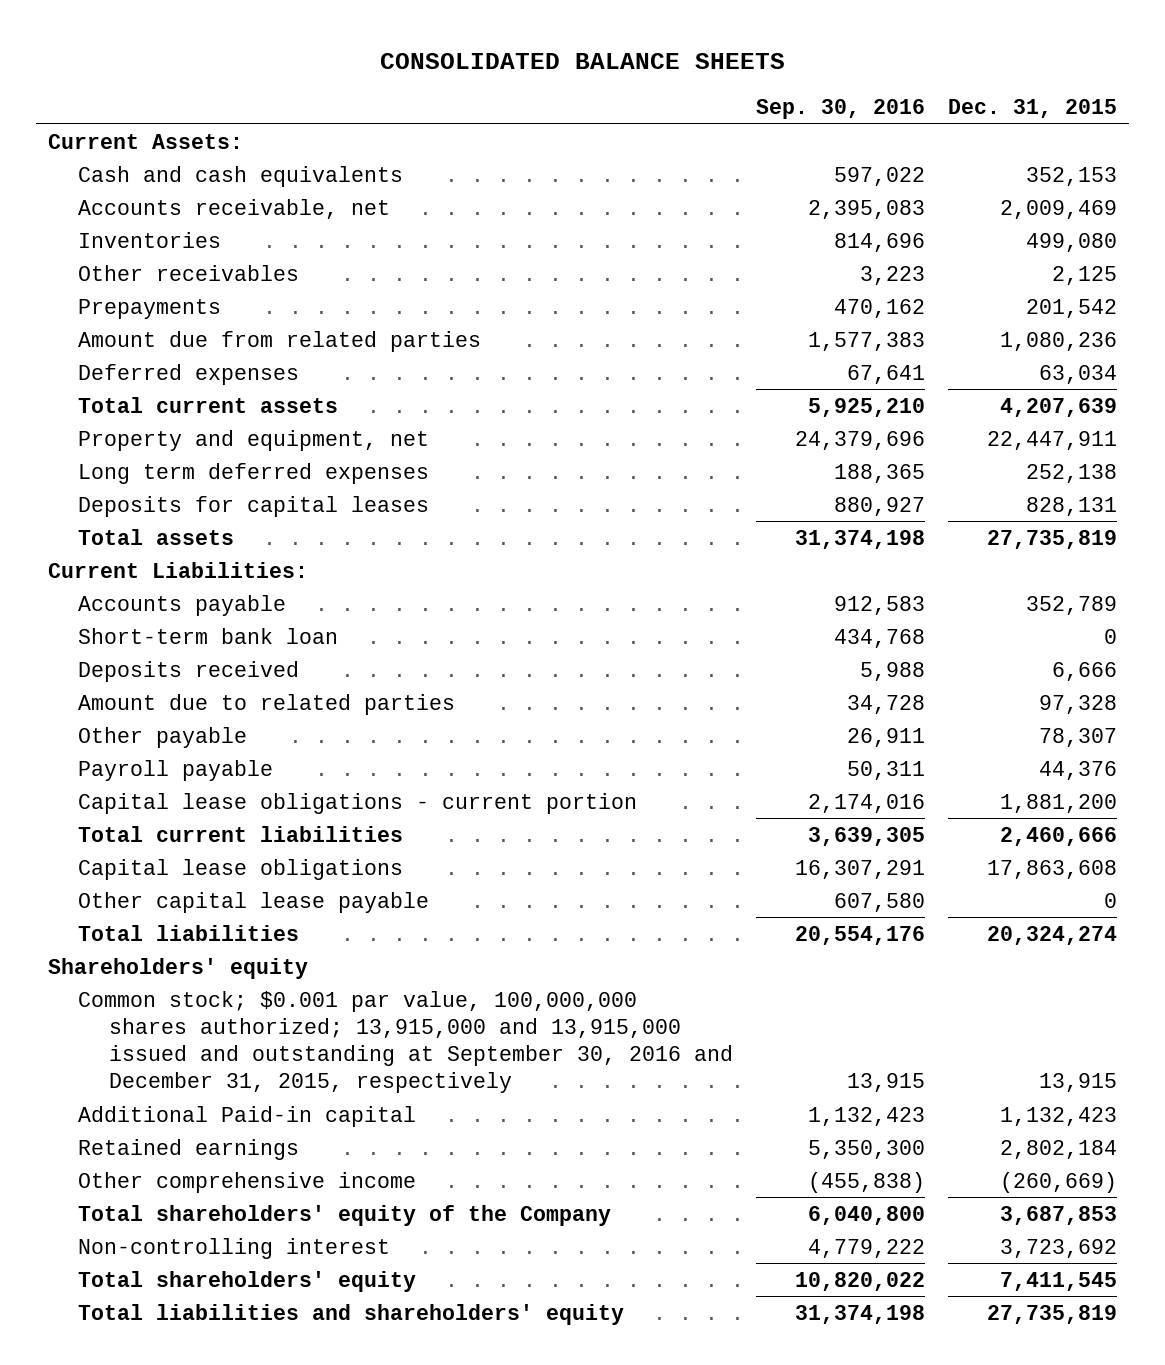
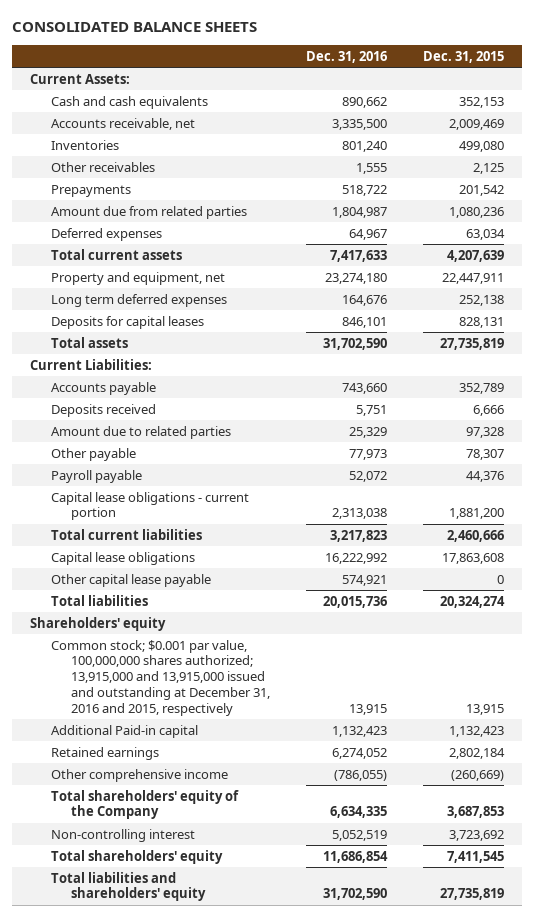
[756,99,926,120] Sep. 30, 2016 -> none
none -> [306,50,388,63] Dec. 31, 2016
[78,627,339,644] Short-term bank loan -> none
[78,990,733,1094] Common stock; $0.001 par value, 100,000,000 shares authorized; 13,915,000 and 13,915,000 issued and outstanding at September 30, 2016 and December 31, 2015, respectively -> [50,639,271,716] Common stock; $0.001 par value, 100,000,000 shares authorized; 13,915,000 and 13,915,000 issued and outstanding at December 31, 2016 and 2015, respectively

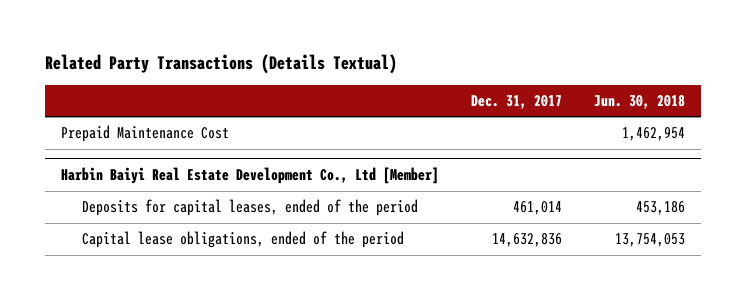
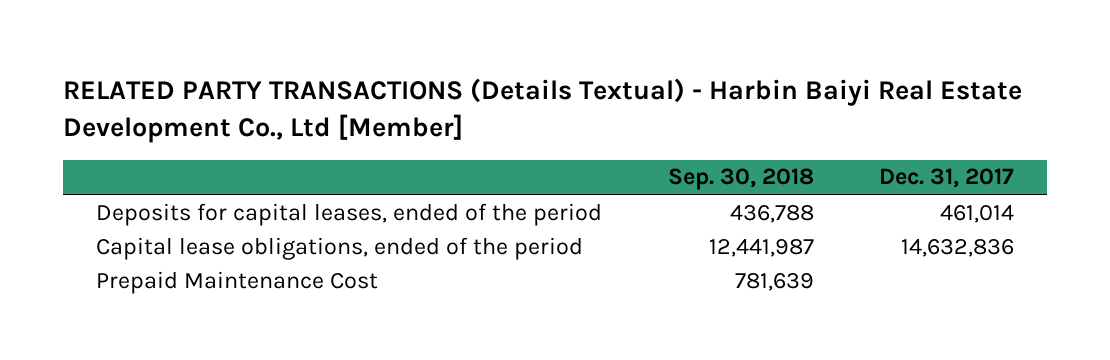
[45,54,398,75] Related Party Transactions (Details Textual) -> [62,78,1022,144] RELATED PARTY TRANSACTIONS (Details Textual) - Harbin Baiyi Real Estate Development Co., Ltd [Member]
[593,94,685,109] Jun. 30, 2018 -> none
none -> [667,168,814,191] Sep. 30, 2018
[61,167,440,185] Harbin Baiyi Real Estate Development Co., Ltd [Member] -> none
[61,125,230,143] Prepaid Maintenance Cost -> [95,270,378,294] Prepaid Maintenance Cost

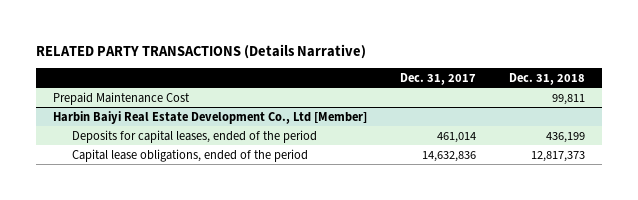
[62,78,1022,144] RELATED PARTY TRANSACTIONS (Details Textual) - Harbin Baiyi Real Estate Development Co., Ltd [Member] -> [36,43,367,59] RELATED PARTY TRANSACTIONS (Details Narrative)
[667,168,814,191] Sep. 30, 2018 -> none
none -> [509,72,586,85] Dec. 31, 2018
[95,270,378,294] Prepaid Maintenance Cost -> [52,91,190,105] Prepaid Maintenance Cost
none -> [52,110,367,124] Harbin Baiyi Real Estate Development Co., Ltd [Member]

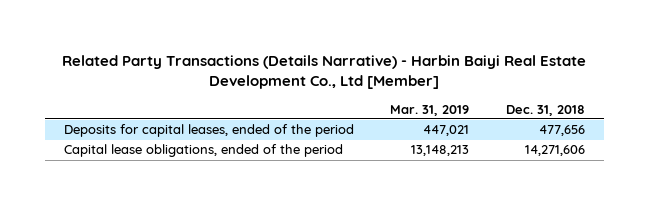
[36,43,367,59] RELATED PARTY TRANSACTIONS (Details Narrative) -> [62,54,587,90] Related Party Transactions (Details Narrative) - Harbin Baiyi Real Estate Development Co., Ltd [Member]
[399,72,476,85] Dec. 31, 2017 -> none
none -> [390,104,470,116] Mar. 31, 2019
[52,91,190,105] Prepaid Maintenance Cost -> none
[52,110,367,124] Harbin Baiyi Real Estate Development Co., Ltd [Member] -> none
[546,131,586,143] 436,199 -> [539,125,586,137] 477,656
[531,150,586,162] 12,817,373 -> [525,145,586,157] 14,271,606

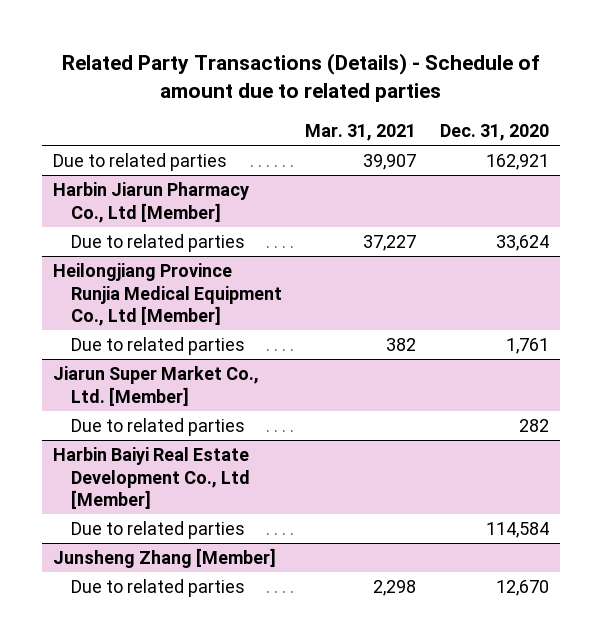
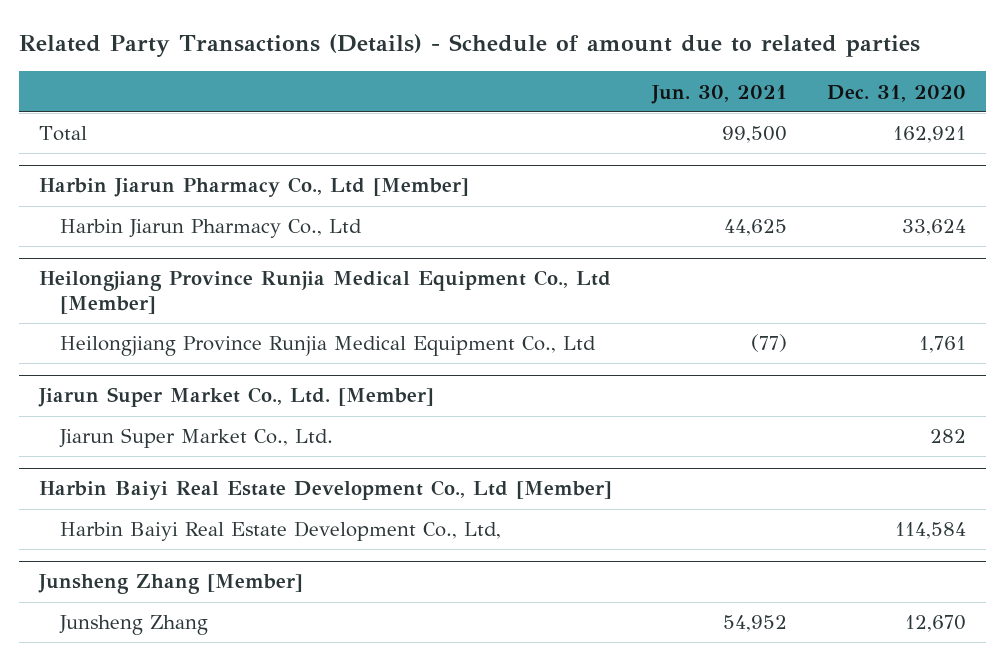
[305,124,417,142] Mar. 31, 2021 -> none
none -> [651,84,788,104] Jun. 30, 2021
[53,152,228,171] Due to related parties -> [39,126,88,142] Total
[70,233,245,252] Due to related parties -> [60,219,363,239] Harbin Jiarun Pharmacy Co., Ltd
[70,336,245,355] Due to related parties -> [60,336,597,357] Heilongjiang Province Runjia Medical Equipment Co., Ltd
[70,417,245,436] Due to related parties -> [59,428,334,449] Jiarun Super Market Co., Ltd.
[70,520,245,539] Due to related parties -> [60,521,502,542] Harbin Baiyi Real Estate Development Co., Ltd,
[70,578,245,597] Due to related parties -> [59,615,209,636] Junsheng Zhang

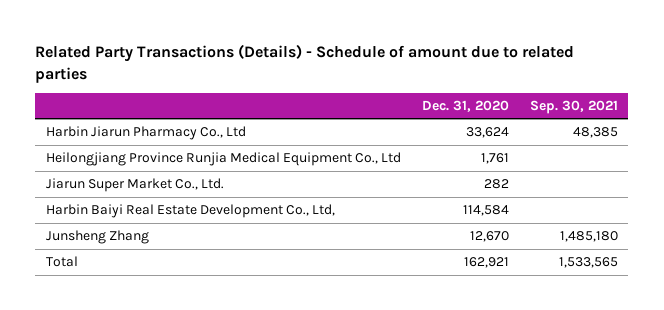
[651,84,788,104] Jun. 30, 2021 -> none
none -> [529,99,618,114] Sep. 30, 2021
[39,177,470,198] Harbin Jiarun Pharmacy Co., Ltd [Member] -> none
[39,270,612,314] Heilongjiang Province Runjia Medical Equipment Co., Ltd [Member] -> none
[38,387,435,408] Jiarun Super Market Co., Ltd. [Member] -> none
[39,480,613,501] Harbin Baiyi Real Estate Development Co., Ltd [Member] -> none
[38,574,304,595] Junsheng Zhang [Member] -> none
[39,126,88,142] Total -> [45,256,78,268] Total

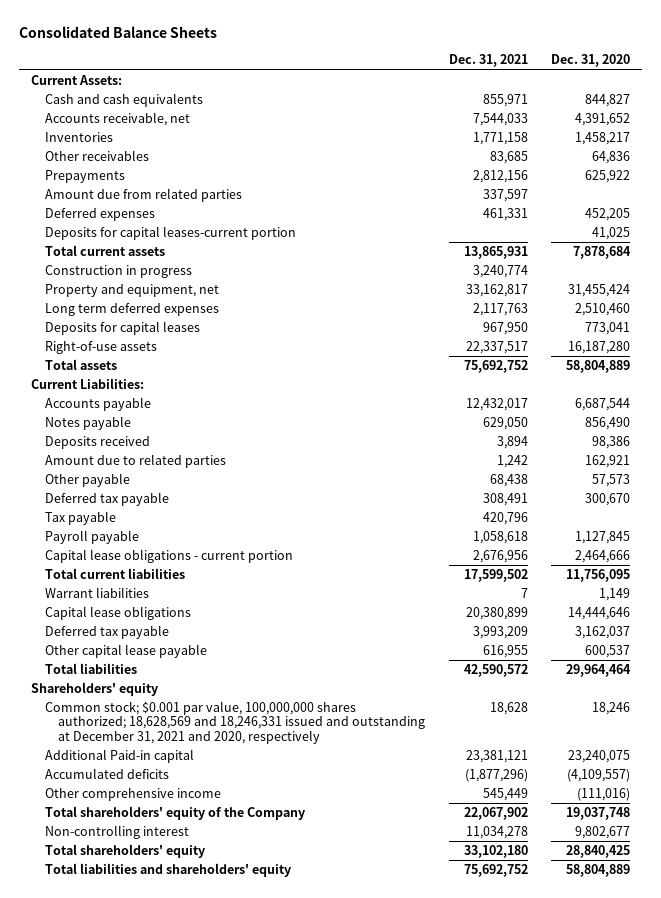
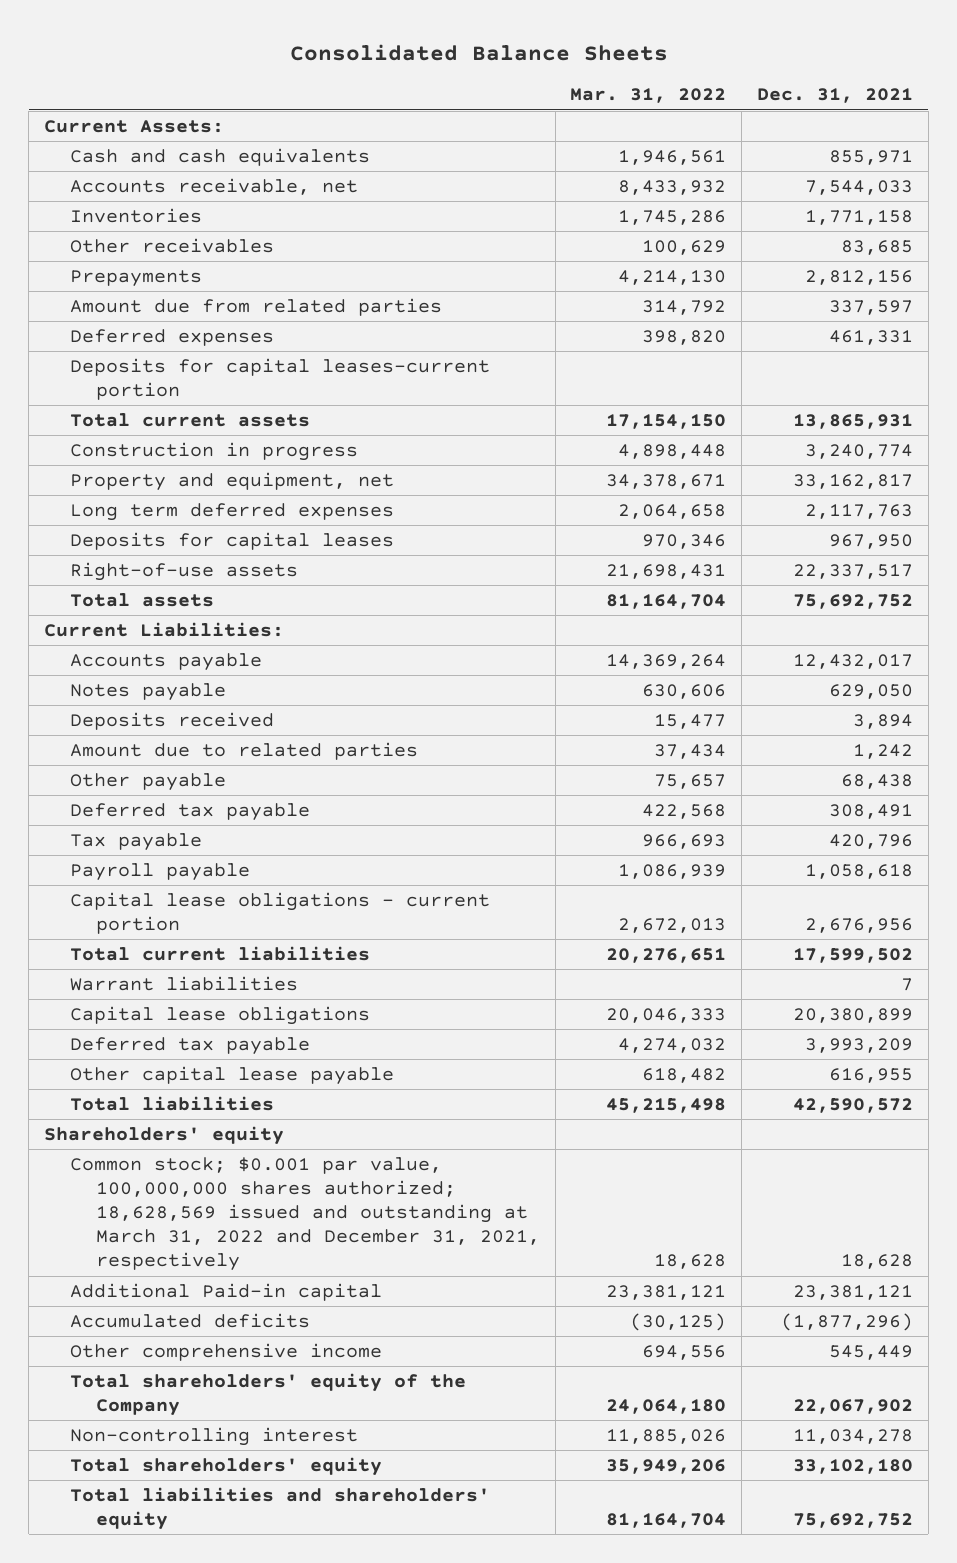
[551,54,631,68] Dec. 31, 2020 -> none
none -> [570,88,727,104] Mar. 31, 2022
[44,701,426,744] Common stock; $0.001 par value, 100,000,000 shares authorized; 18,628,569 and 18,246,331 issued and outstanding at December 31, 2021 and 2020, respectively -> [70,1156,540,1272] Common stock; $0.001 par value, 100,000,000 shares authorized; 18,628,569 issued and outstanding at March 31, 2022 and December 31, 2021, respectively

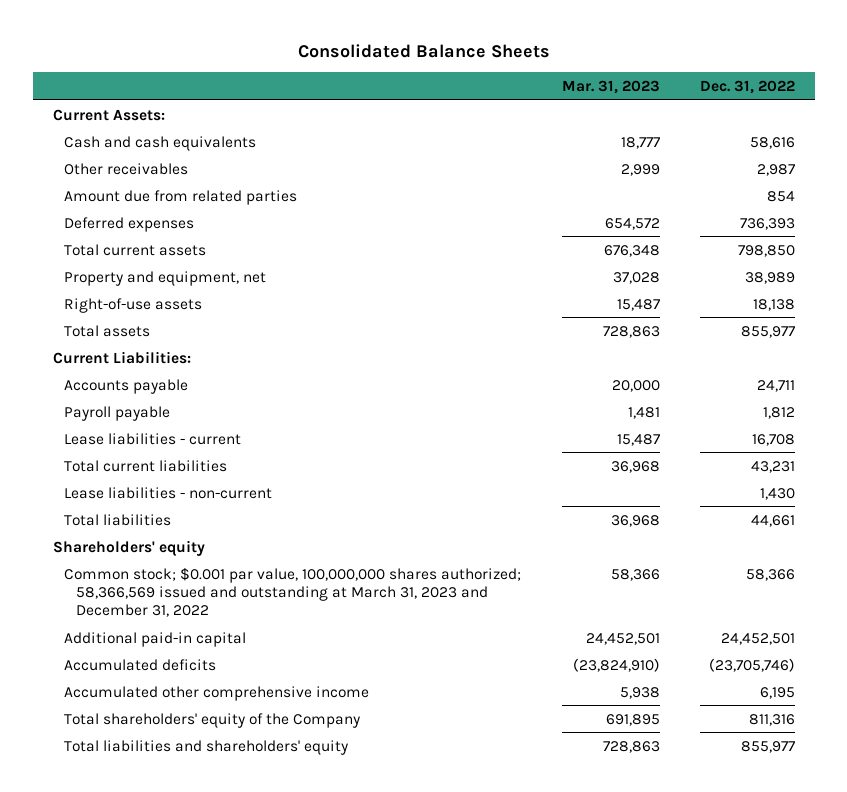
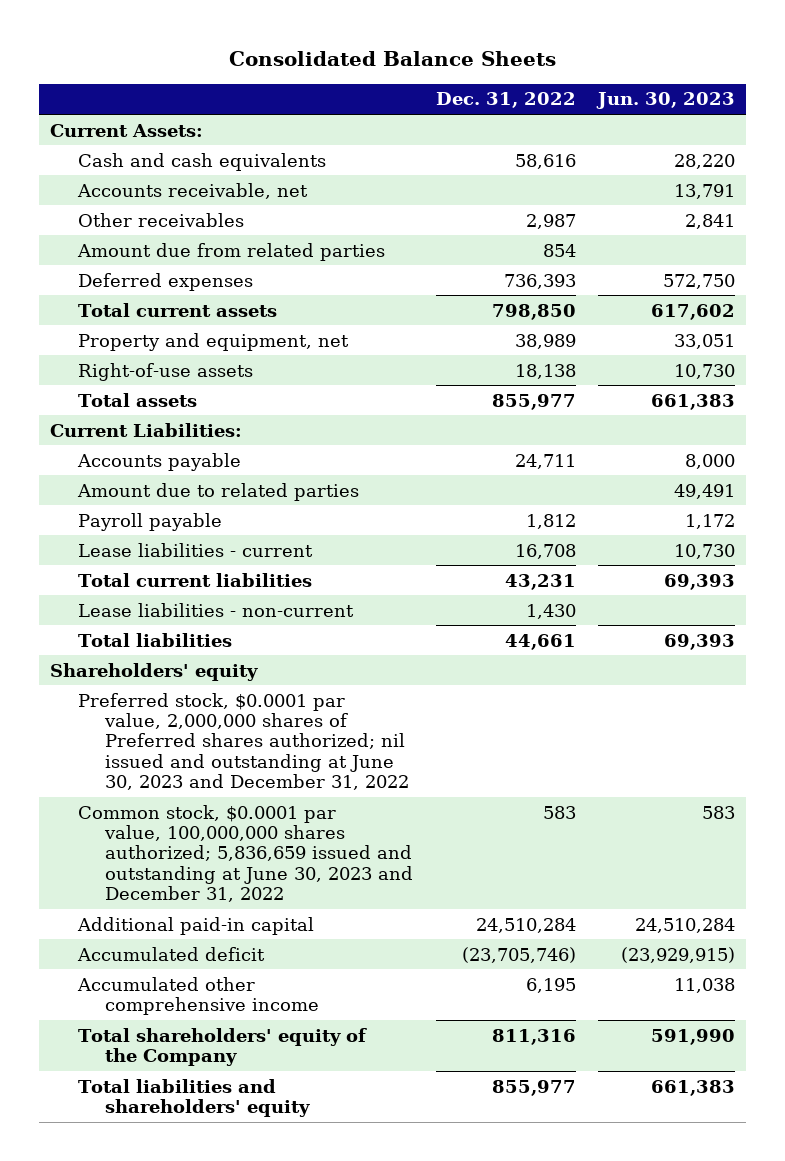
[561,79,660,94] Mar. 31, 2023 -> none
none -> [596,92,736,110] Jun. 30, 2023
none -> [76,182,308,199] Accounts receivable, net
none -> [76,482,359,501] Amount due to related parties
none -> [77,692,410,790] Preferred stock, $0.0001 par value, 2,000,000 shares of Preferred shares authorized; nil issued and outstanding at June 30, 2023 and December 31, 2022
[64,566,522,618] Common stock; $0.001 par value, 100,000,000 shares authorized; 58,366,569 issued and outstanding at March 31, 2023 and December 31, 2022 -> [77,804,414,902] Common stock, $0.0001 par value, 100,000,000 shares authorized; 5,836,659 issued and outstanding at June 30, 2023 and December 31, 2022
[745,568,795,581] 58,366 -> [542,805,576,819] 583
[720,632,795,645] 24,452,501 -> [475,917,576,933] 24,510,284
[64,658,217,671] Accumulated deficits -> [76,946,265,961] Accumulated deficit

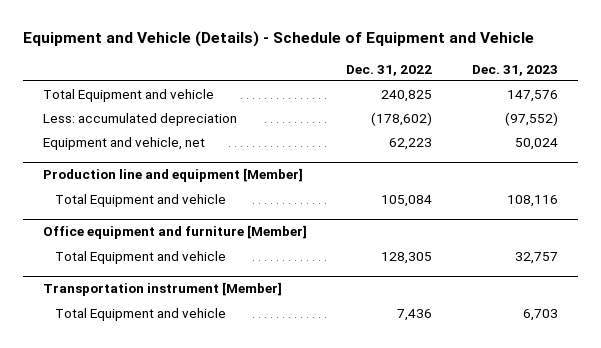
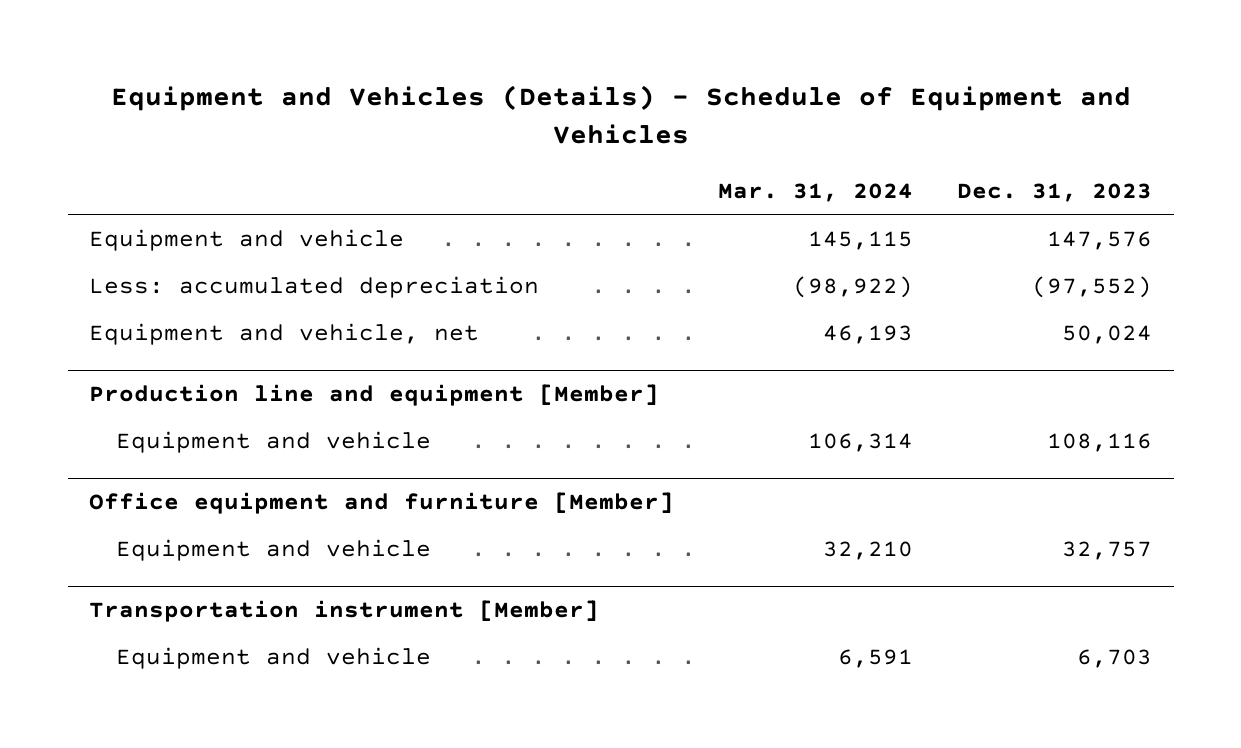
[22,31,534,48] Equipment and Vehicle (Details) - Schedule of Equipment and Vehicle -> [110,85,1131,145] Equipment and Vehicles (Details) - Schedule of Equipment and Vehicles
[346,64,433,76] Dec. 31, 2022 -> none
none -> [718,183,914,203] Mar. 31, 2024
[42,88,214,102] Total Equipment and vehicle -> [89,228,405,251] Equipment and vehicle
[54,193,226,207] Total Equipment and vehicle -> [115,430,431,453] Equipment and vehicle
[54,250,226,264] Total Equipment and vehicle -> [115,538,431,561] Equipment and vehicle
[54,307,226,321] Total Equipment and vehicle -> [115,646,431,669] Equipment and vehicle

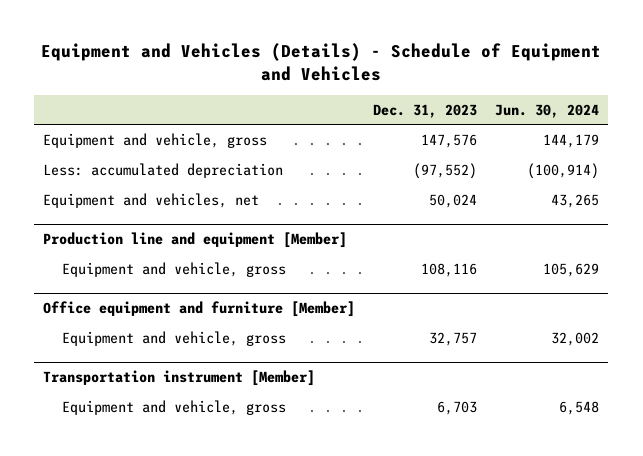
[718,183,914,203] Mar. 31, 2024 -> none
none -> [495,103,600,118] Jun. 30, 2024
[89,228,405,251] Equipment and vehicle -> [43,133,268,149] Equipment and vehicle, gross
[89,322,480,345] Equipment and vehicle, net -> [43,193,260,209] Equipment and vehicles, net
[115,430,431,453] Equipment and vehicle -> [61,262,286,278] Equipment and vehicle, gross
[115,538,431,561] Equipment and vehicle -> [61,331,286,347] Equipment and vehicle, gross
[115,646,431,669] Equipment and vehicle -> [61,400,286,416] Equipment and vehicle, gross

